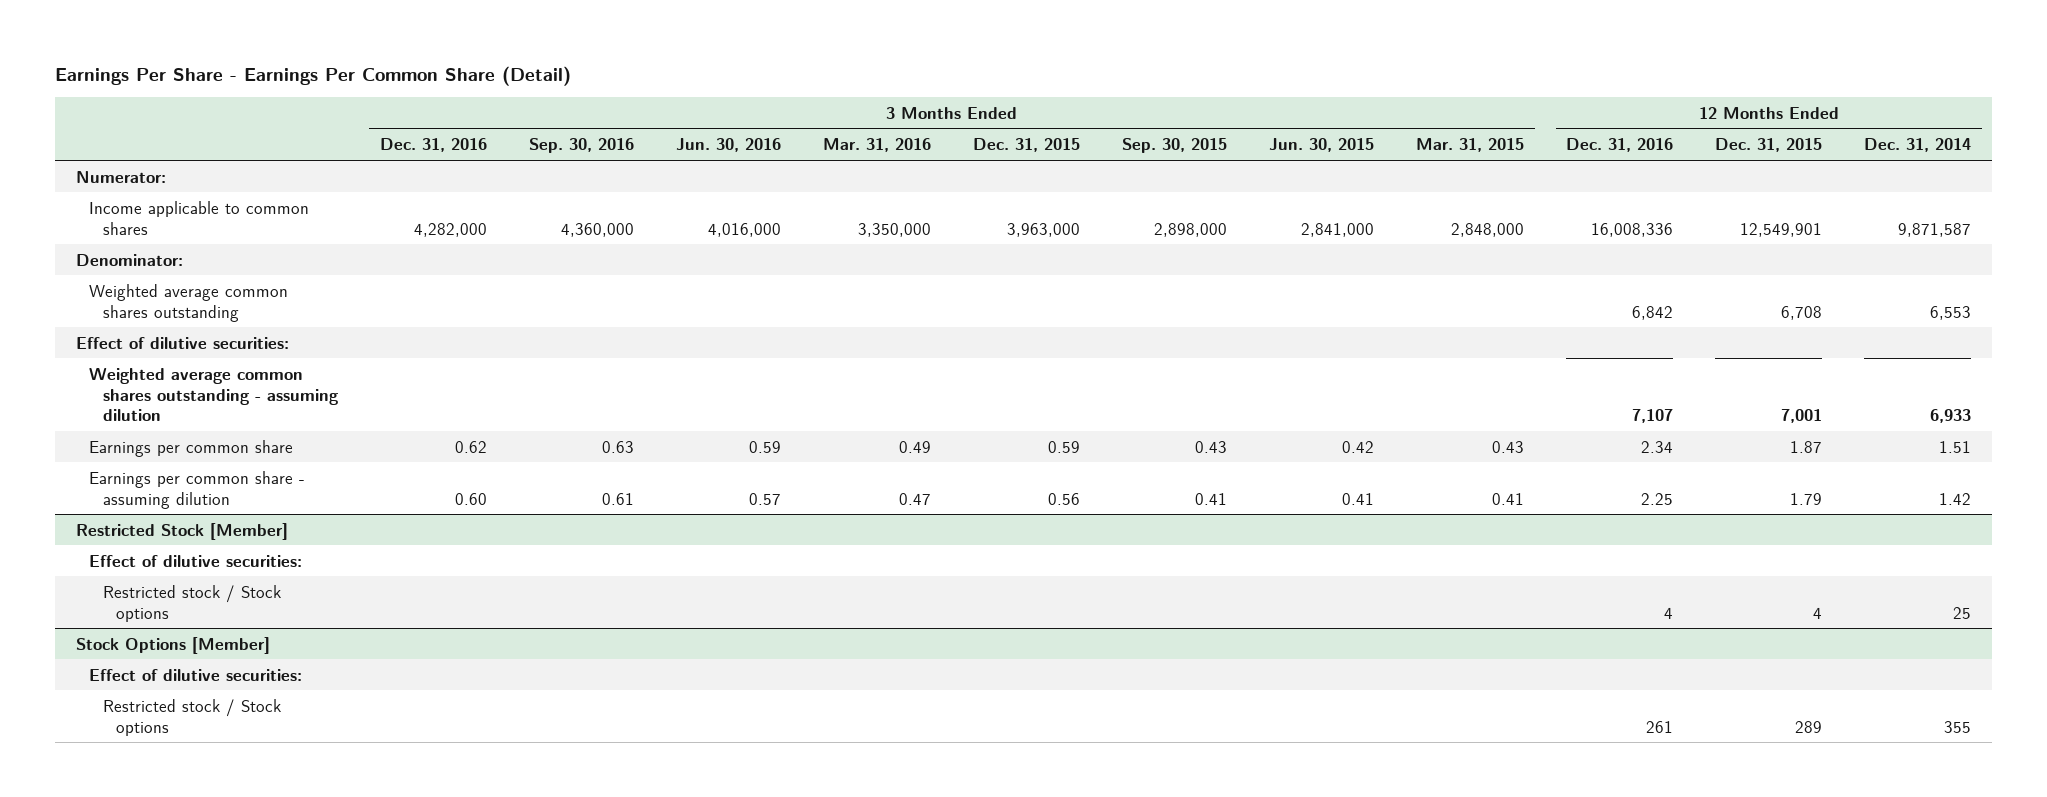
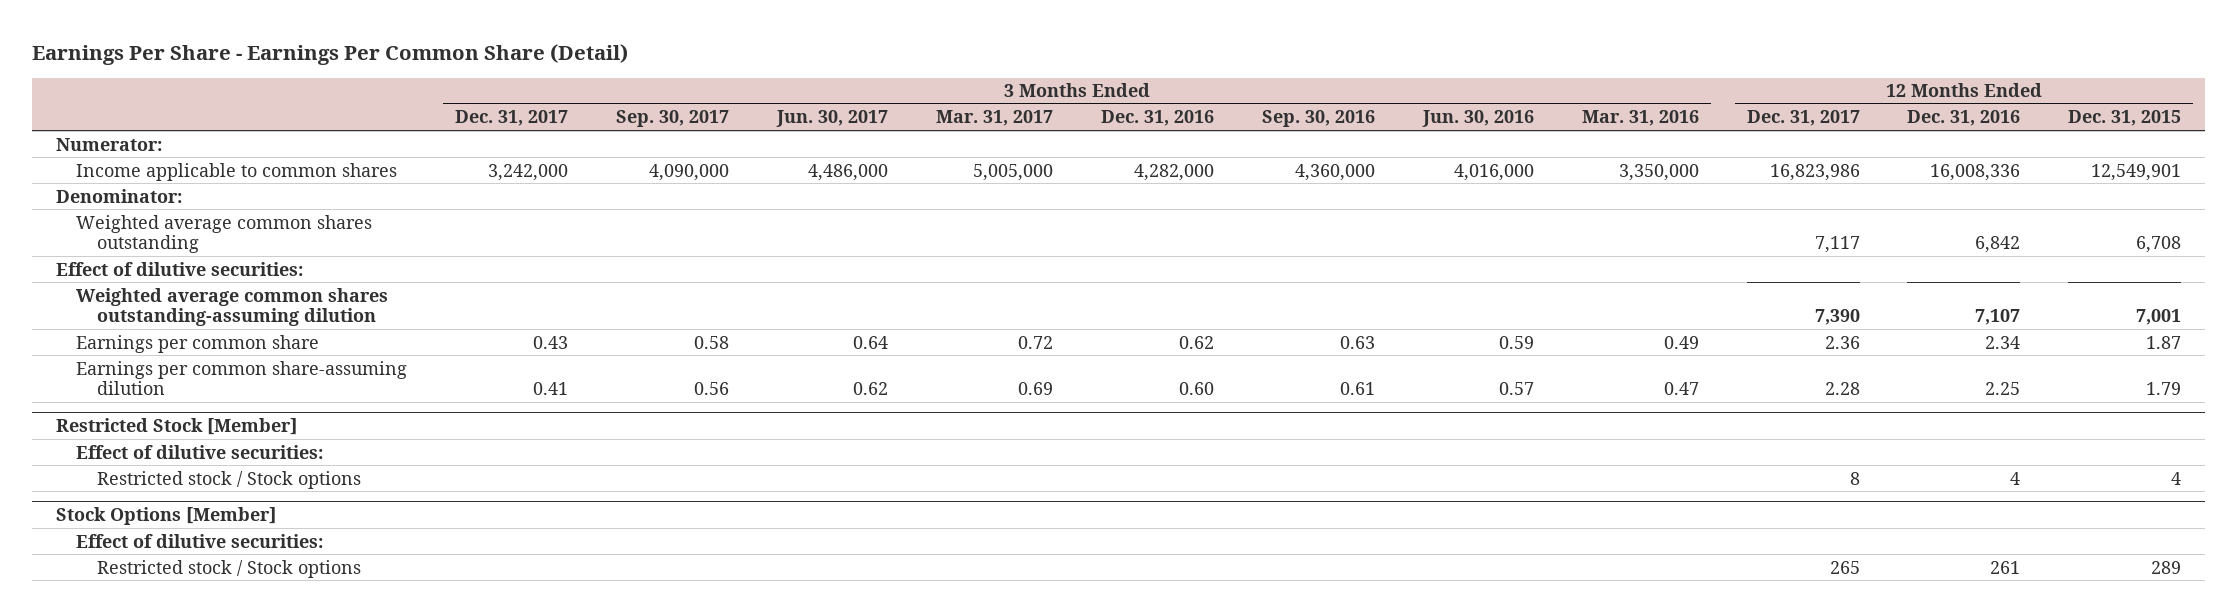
[973,138,1081,153] Dec. 31, 2015 -> none
[1122,138,1228,154] Sep. 30, 2015 -> none
[1269,138,1375,153] Jun. 30, 2015 -> none
[1416,138,1525,153] Mar. 31, 2015 -> none
[1864,138,1972,153] Dec. 31, 2014 -> none
none -> [455,110,569,127] Dec. 31, 2017
none -> [616,110,730,128] Sep. 30, 2017
none -> [776,110,889,128] Jun. 30, 2017
none -> [936,110,1054,127] Mar. 31, 2017
none -> [1746,110,1860,127] Dec. 31, 2017
[89,367,339,422] Weighted average common shares outstanding - assuming dilution -> [76,287,389,327] Weighted average common shares outstanding-assuming dilution
[89,470,306,509] Earnings per common share - assuming dilution -> [76,360,408,396] Earnings per common share-assuming dilution

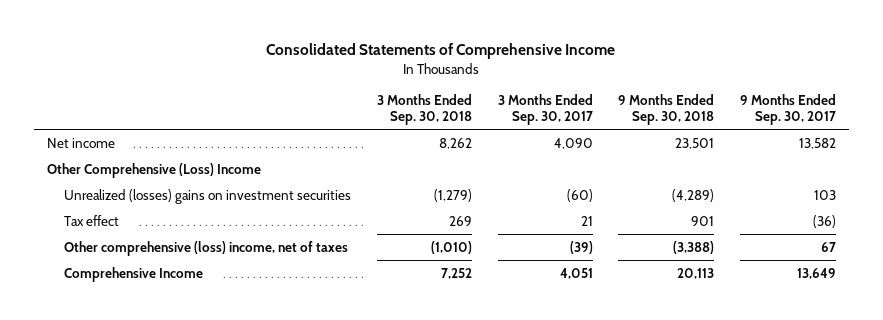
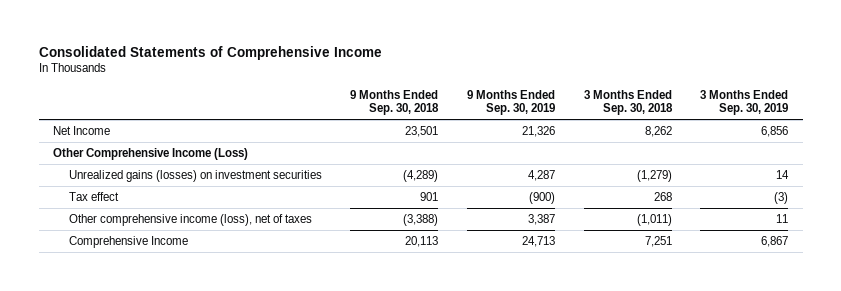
[497,93,593,126] 3 Months Ended Sep. 30, 2017 -> none
[739,93,836,126] 9 Months Ended Sep. 30, 2017 -> none
none -> [466,89,555,116] 9 Months Ended Sep. 30, 2019
none -> [700,89,789,116] 3 Months Ended Sep. 30, 2019
[46,137,115,148] Net income -> [52,125,110,135] Net Income
[46,162,261,178] Other Comprehensive (Loss) Income -> [52,147,248,160] Other Comprehensive Income (Loss)
[64,188,352,204] Unrealized (losses) gains on investment securities -> [68,169,322,182] Unrealized gains (losses) on investment securities
[449,215,473,226] 269 -> [653,191,672,201] 268
[64,240,349,256] Other comprehensive (loss) income, net of taxes -> [68,213,312,226] Other comprehensive income (loss), net of taxes
[431,240,473,254] (1,010) -> [636,213,672,226] (1,011)
[441,267,473,279] 7,252 -> [644,235,672,247] 7,251

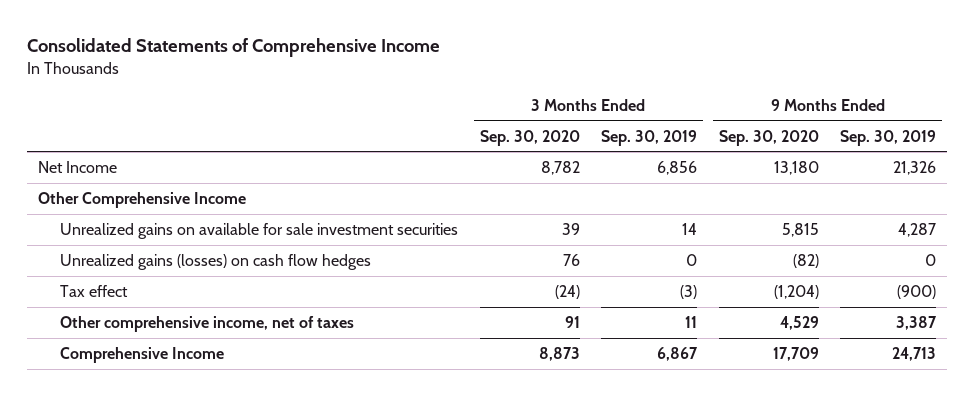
[350,89,440,116] 9 Months Ended Sep. 30, 2018 -> none
[583,89,673,116] 3 Months Ended Sep. 30, 2018 -> none
none -> [479,129,580,146] Sep. 30, 2020
none -> [718,129,819,146] Sep. 30, 2020
[52,147,248,160] Other Comprehensive Income (Loss) -> [37,192,246,209] Other Comprehensive Income
[68,169,322,182] Unrealized gains (losses) on investment securities -> [59,223,458,240] Unrealized gains on available for sale investment securities
none -> [59,254,371,271] Unrealized gains (losses) on cash flow hedges
[68,213,312,226] Other comprehensive income (loss), net of taxes -> [59,316,354,333] Other comprehensive income, net of taxes

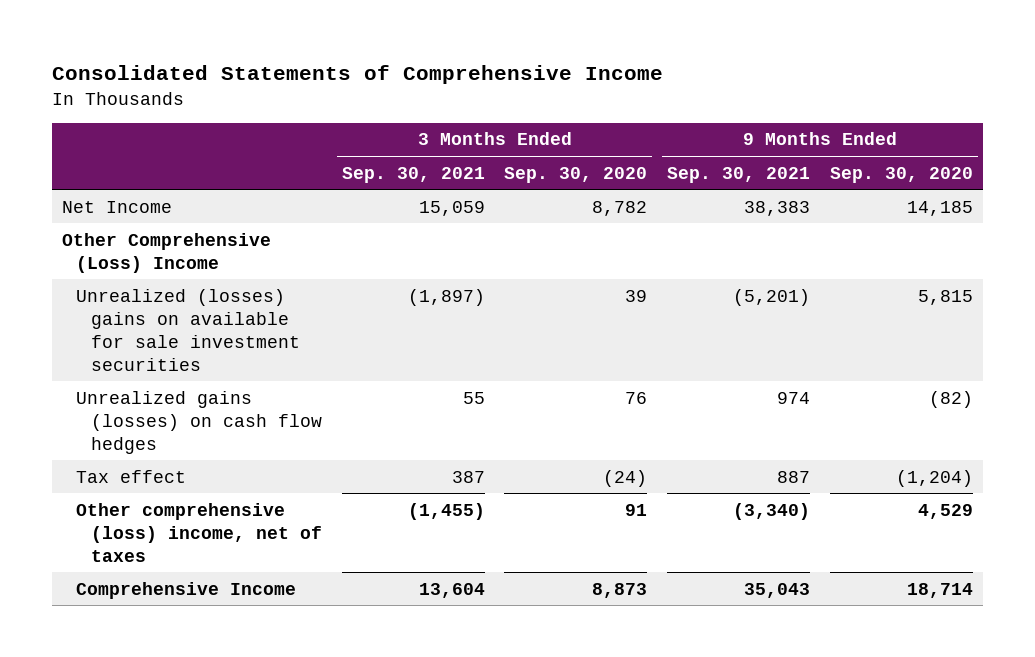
[601,129,698,146] Sep. 30, 2019 -> none
[840,129,937,146] Sep. 30, 2019 -> none
none -> [341,166,485,183] Sep. 30, 2021
none -> [667,166,811,183] Sep. 30, 2021
[773,161,819,176] 13,180 -> [906,200,973,216] 14,185
[37,192,246,209] Other Comprehensive Income -> [61,232,271,273] Other Comprehensive (Loss) Income
[59,223,458,240] Unrealized gains on available for sale investment securities -> [76,288,300,371] Unrealized (losses) gains on available for sale investment securities
[59,316,354,333] Other comprehensive income, net of taxes -> [76,502,322,562] Other comprehensive (loss) income, net of taxes
[772,347,819,362] 17,709 -> [906,582,973,598] 18,714

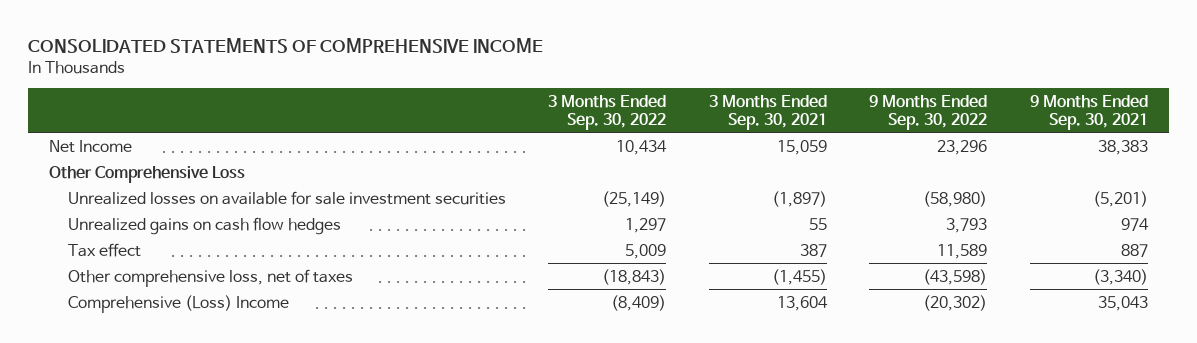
[51,65,663,85] Consolidated Statements of Comprehensive Income -> [27,37,543,53] CONSOLIDATED STATEMENTS OF COMPREHENSIVE INCOME
[504,166,648,183] Sep. 30, 2020 -> none
[829,166,973,183] Sep. 30, 2020 -> none
none -> [548,94,667,130] 3 Months Ended Sep. 30, 2022
none -> [869,94,988,130] 9 Months Ended Sep. 30, 2022
[61,232,271,273] Other Comprehensive (Loss) Income -> [49,165,246,183] Other Comprehensive Loss
[76,288,300,371] Unrealized (losses) gains on available for sale investment securities -> [67,190,506,205] Unrealized losses on available for sale investment securities
[76,390,322,454] Unrealized gains (losses) on cash flow hedges -> [67,216,341,235] Unrealized gains on cash flow hedges
[76,502,322,562] Other comprehensive (loss) income, net of taxes -> [67,268,353,287] Other comprehensive loss, net of taxes
[76,581,297,599] Comprehensive Income -> [67,294,289,313] Comprehensive (Loss) Income

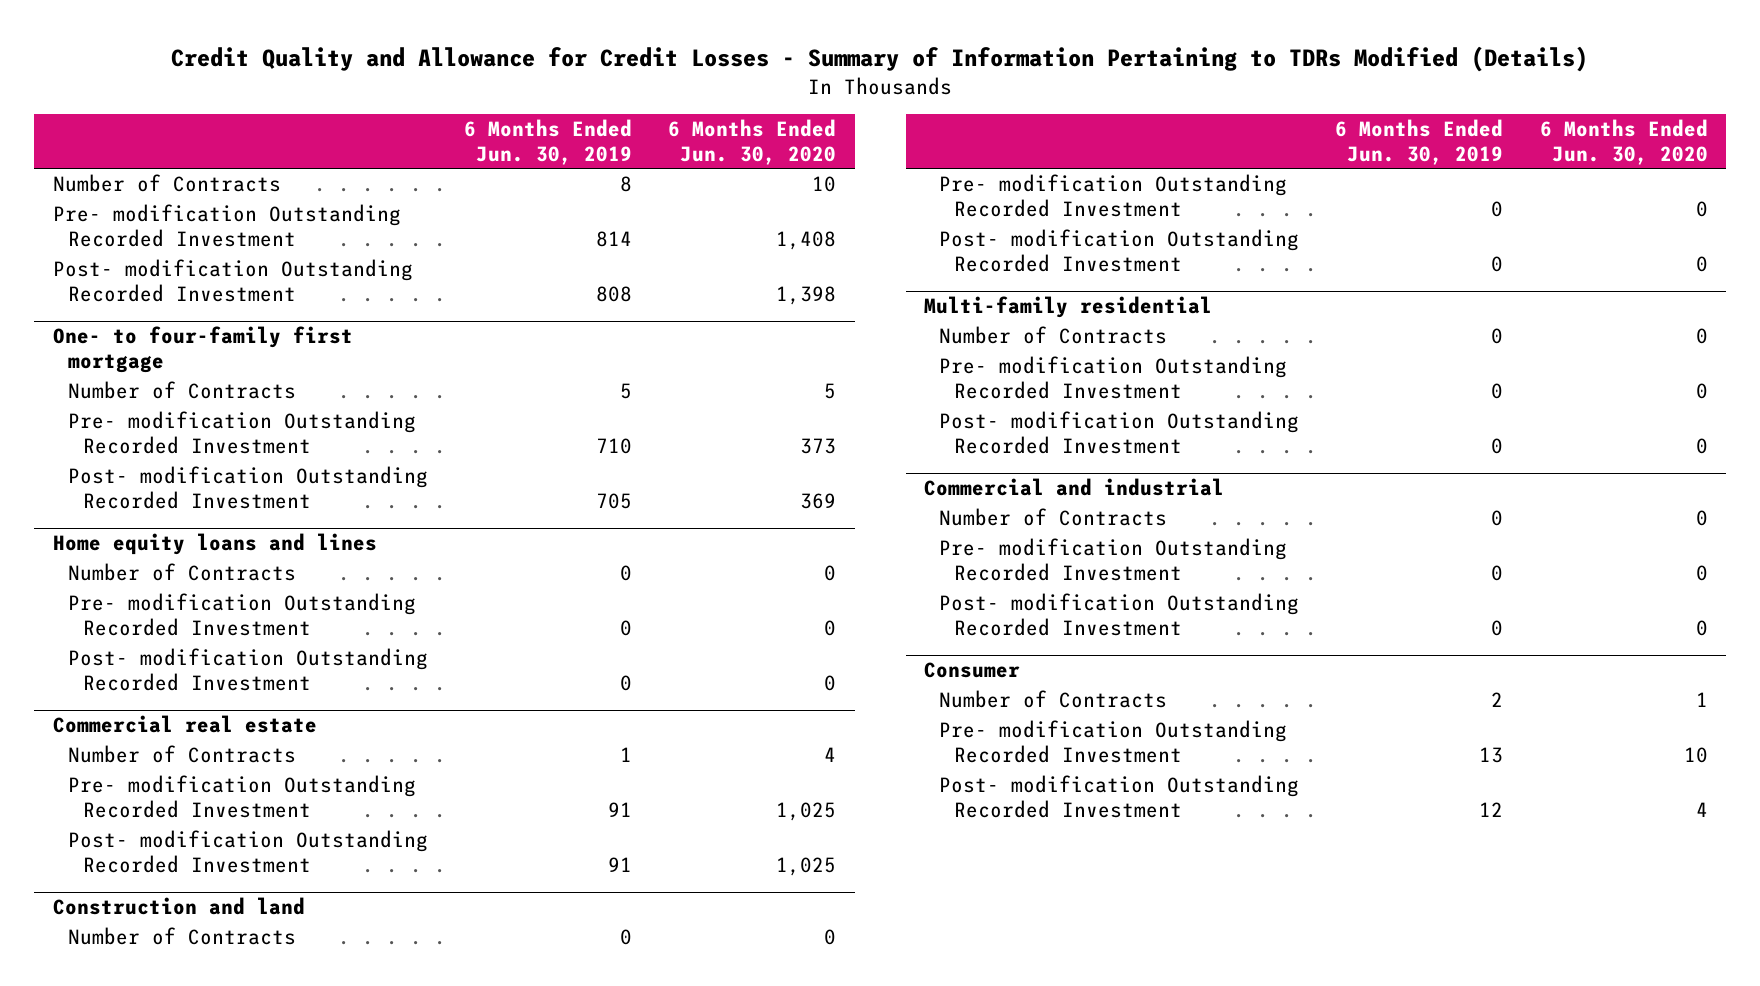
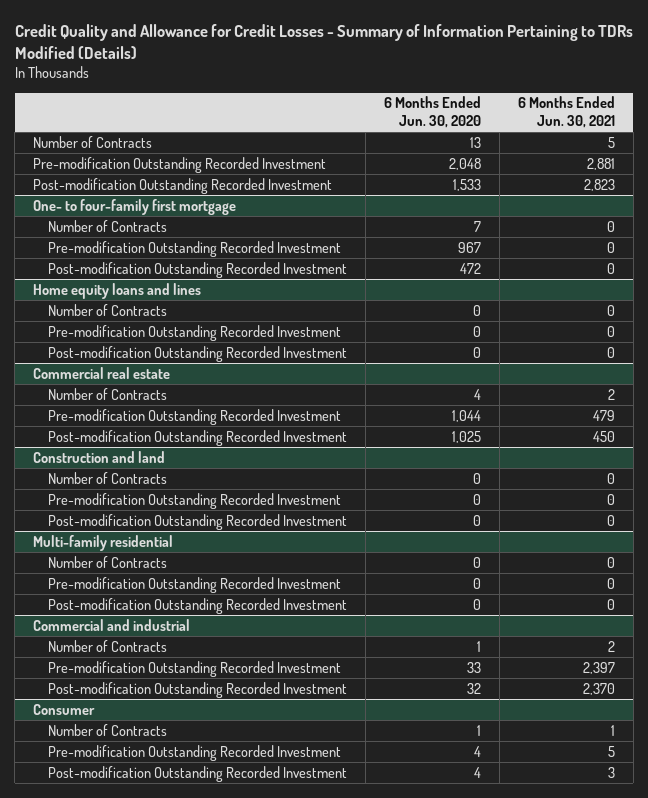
[464,118,633,165] 6 Months Ended Jun. 30, 2019 -> none
none -> [517,96,615,128] 6 Months Ended Jun. 30, 2021
[812,176,837,193] 10 -> [469,136,481,148] 13
[52,204,401,247] Pre- modification Outstanding Recorded Investment -> [33,156,327,173] Pre-modification Outstanding Recorded Investment
[776,230,837,250] 1,408 -> [448,157,481,170] 2,048
[52,259,413,302] Post- modification Outstanding Recorded Investment -> [33,177,333,194] Post-modification Outstanding Recorded Investment
[776,285,837,305] 1,398 -> [452,178,481,191] 1,533
[824,383,837,400] 5 -> [473,220,481,232] 7
[67,411,416,454] Pre- modification Outstanding Recorded Investment -> [48,240,342,257] Pre-modification Outstanding Recorded Investment
[800,437,837,454] 373 -> [457,241,481,253] 967
[67,466,428,509] Post- modification Outstanding Recorded Investment -> [48,261,348,278] Post-modification Outstanding Recorded Investment
[800,492,837,509] 369 -> [459,262,481,274] 472
[67,593,416,636] Pre- modification Outstanding Recorded Investment -> [48,324,342,341] Pre-modification Outstanding Recorded Investment
[67,648,428,691] Post- modification Outstanding Recorded Investment -> [48,345,348,362] Post-modification Outstanding Recorded Investment
[67,775,416,818] Pre- modification Outstanding Recorded Investment -> [48,408,342,425] Pre-modification Outstanding Recorded Investment
[776,801,837,821] 1,025 -> [451,409,481,422] 1,044
[67,830,428,873] Post- modification Outstanding Recorded Investment -> [48,429,348,446] Post-modification Outstanding Recorded Investment
[938,174,1287,217] Pre- modification Outstanding Recorded Investment -> [48,492,342,509] Pre-modification Outstanding Recorded Investment
[938,229,1299,272] Post- modification Outstanding Recorded Investment -> [48,513,348,530] Post-modification Outstanding Recorded Investment
[938,356,1287,399] Pre- modification Outstanding Recorded Investment -> [48,576,342,593] Pre-modification Outstanding Recorded Investment
[938,411,1299,454] Post- modification Outstanding Recorded Investment -> [48,597,348,614] Post-modification Outstanding Recorded Investment
[1695,510,1708,527] 0 -> [476,640,481,652] 1
[938,538,1287,581] Pre- modification Outstanding Recorded Investment -> [48,660,342,677] Pre-modification Outstanding Recorded Investment
[1695,564,1708,581] 0 -> [466,661,481,673] 33
[938,593,1299,636] Post- modification Outstanding Recorded Investment -> [48,681,348,698] Post-modification Outstanding Recorded Investment
[1695,619,1708,636] 0 -> [466,682,481,694] 32
[938,720,1287,763] Pre- modification Outstanding Recorded Investment -> [48,744,342,761] Pre-modification Outstanding Recorded Investment
[1683,746,1708,763] 10 -> [473,745,481,757] 4
[938,775,1299,818] Post- modification Outstanding Recorded Investment -> [48,765,348,782] Post-modification Outstanding Recorded Investment

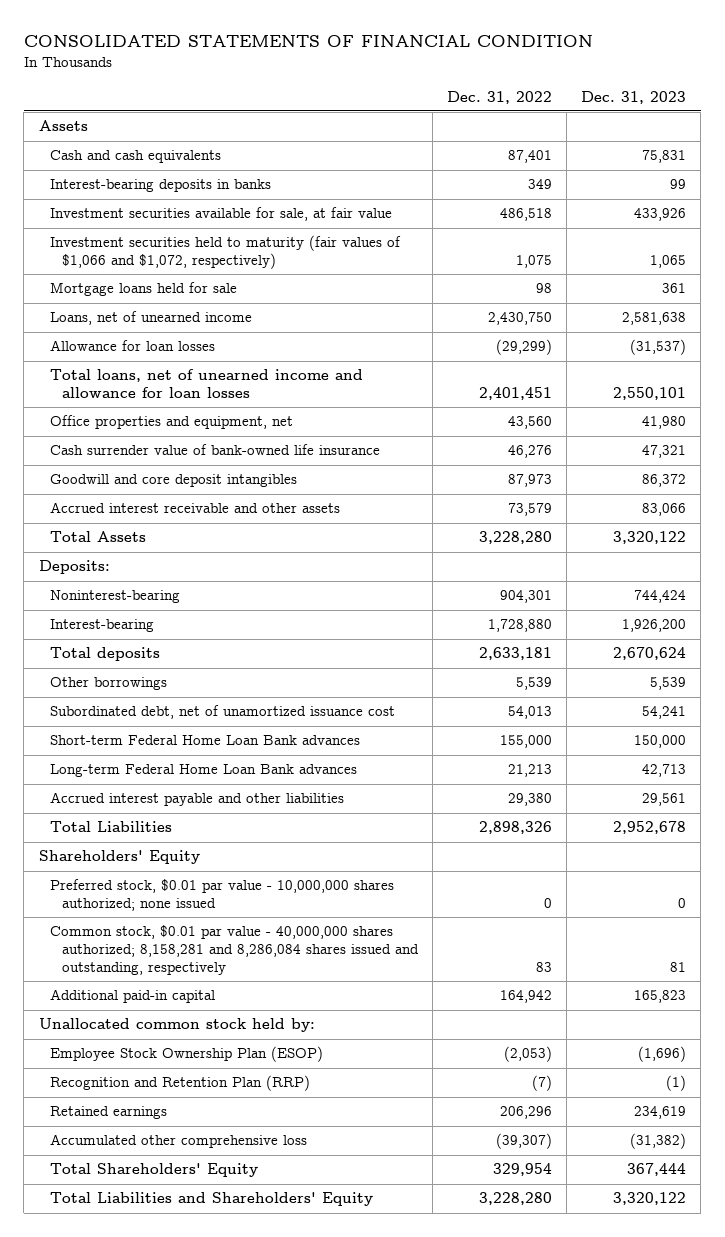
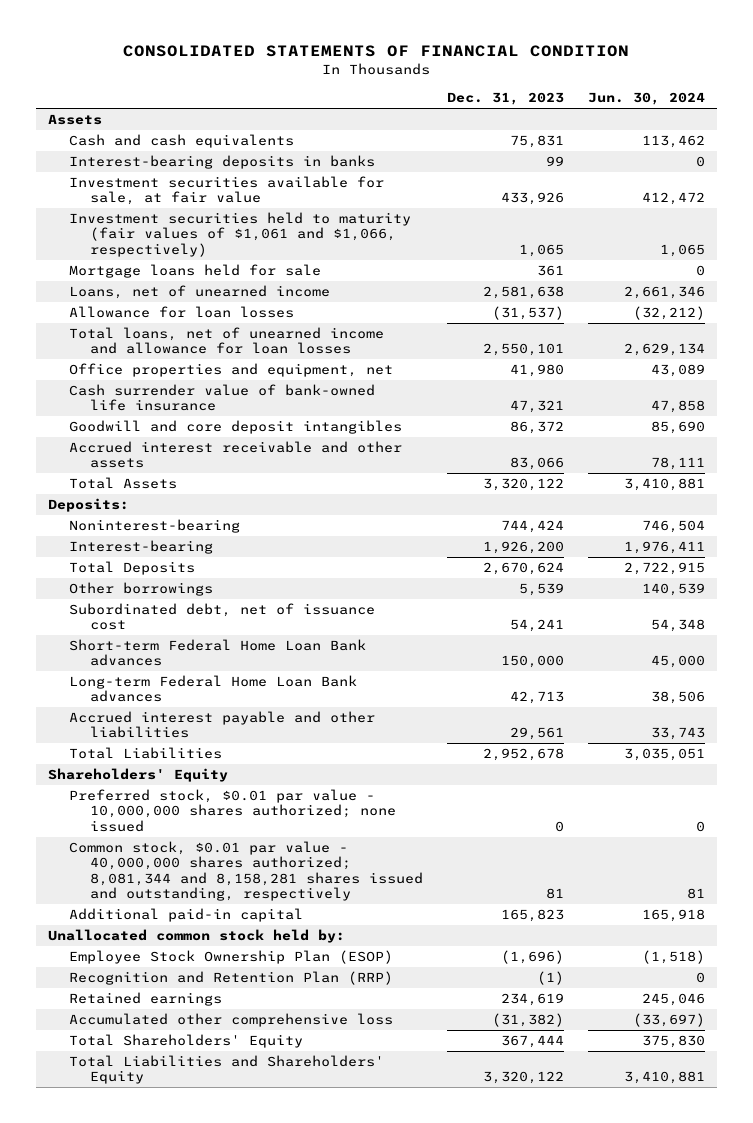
[446,90,552,104] Dec. 31, 2022 -> none
none -> [587,92,705,106] Jun. 30, 2024
[50,235,402,270] Investment securities held to maturity (fair values of $1,066 and $1,072, respectively) -> [68,212,411,257] Investment securities held to maturity (fair values of $1,061 and $1,066, respectively)
[50,647,161,662] Total deposits -> [68,561,195,576] Total Deposits
[50,705,396,720] Subordinated debt, net of unamortized issuance cost -> [68,603,375,631] Subordinated debt, net of issuance cost
[50,925,419,975] Common stock, $0.01 par value - 40,000,000 shares authorized; 8,158,281 and 8,286,084 shares issued and outstanding, respectively -> [68,841,423,902] Common stock, $0.01 par value - 40,000,000 shares authorized; 8,081,344 and 8,158,281 shares issued and outstanding, respectively

